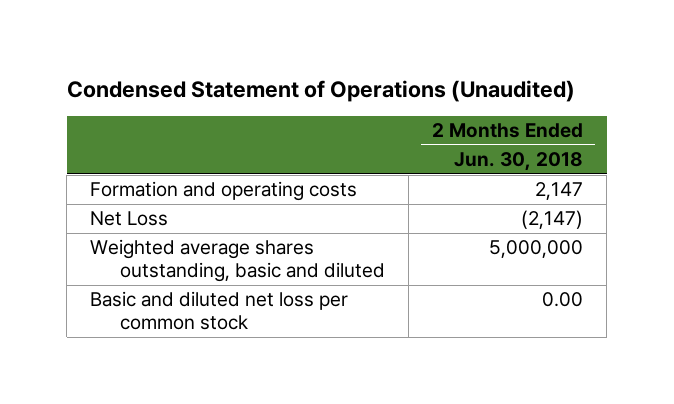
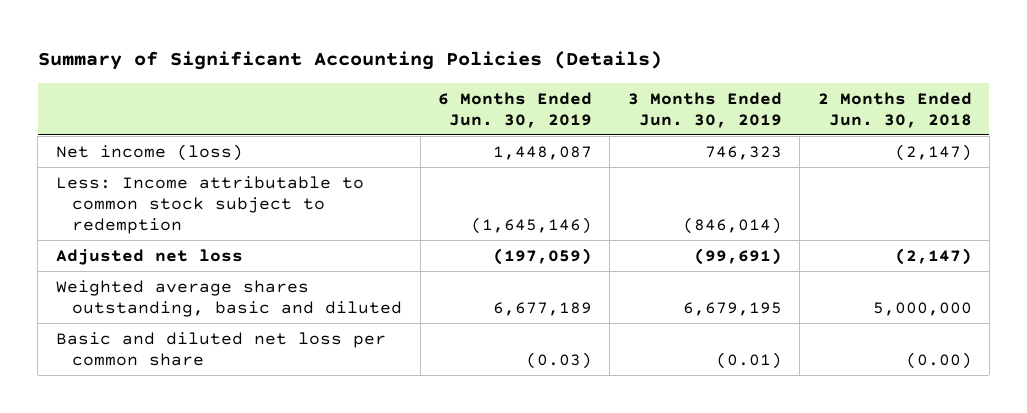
[66,79,575,102] Condensed Statement of Operations (Unaudited) -> [37,51,662,71] Summary of Significant Accounting Policies (Details)
none -> [437,91,592,128] 6 Months Ended Jun. 30, 2019
none -> [627,91,782,128] 3 Months Ended Jun. 30, 2019
[90,181,358,202] Formation and operating costs -> none
[90,211,169,227] Net Loss -> [55,143,243,161] Net income (loss)
none -> [55,175,364,234] Less: Income attributable to common stock subject to redemption
none -> [55,248,243,265] Adjusted net loss
[90,291,349,331] Basic and diluted net loss per common stock -> [55,331,386,366] Basic and diluted net loss per common share
[542,292,584,308] 0.00 -> [905,351,972,369] (0.00)

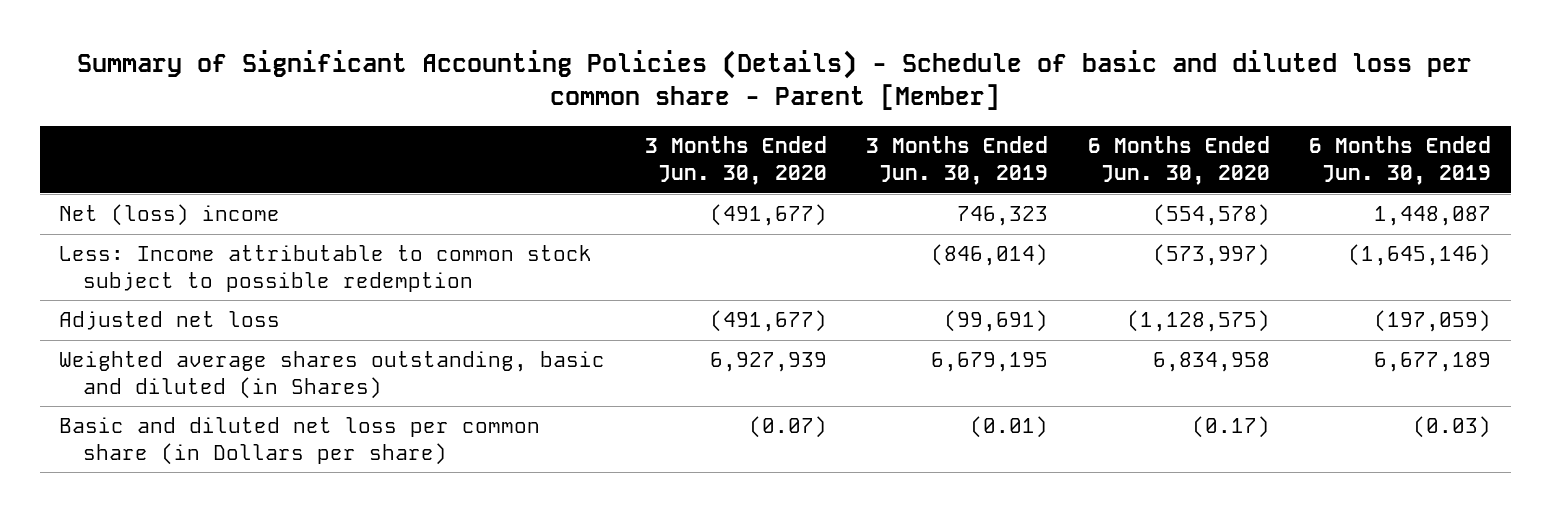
[37,51,662,71] Summary of Significant Accounting Policies (Details) -> [77,50,1473,111] Summary of Significant Accounting Policies (Details) - Schedule of basic and diluted loss per common share - Parent [Member]
[817,91,972,128] 2 Months Ended Jun. 30, 2018 -> none
none -> [644,136,827,186] 3 Months Ended Jun. 30, 2020
none -> [1087,136,1270,186] 6 Months Ended Jun. 30, 2020
[55,143,243,161] Net income (loss) -> [59,204,281,227] Net (loss) income
[55,175,364,234] Less: Income attributable to common stock subject to redemption -> [59,245,593,292] Less: Income attributable to common stock subject to possible redemption
[55,279,403,317] Weighted average shares outstanding, basic and diluted -> [59,351,606,399] Weighted average shares outstanding, basic and diluted (in Shares)
[55,331,386,366] Basic and diluted net loss per common share -> [59,417,541,465] Basic and diluted net loss per common share (in Dollars per share)

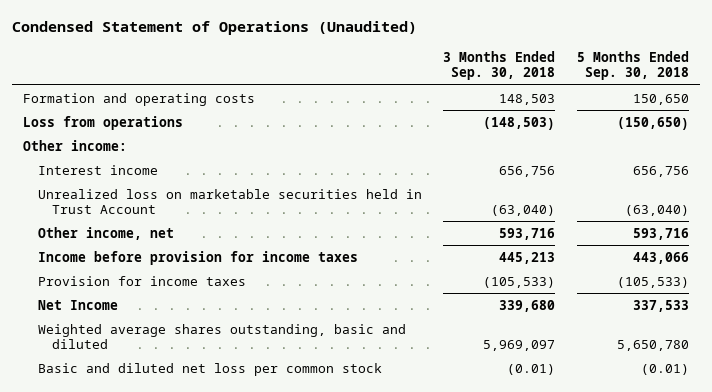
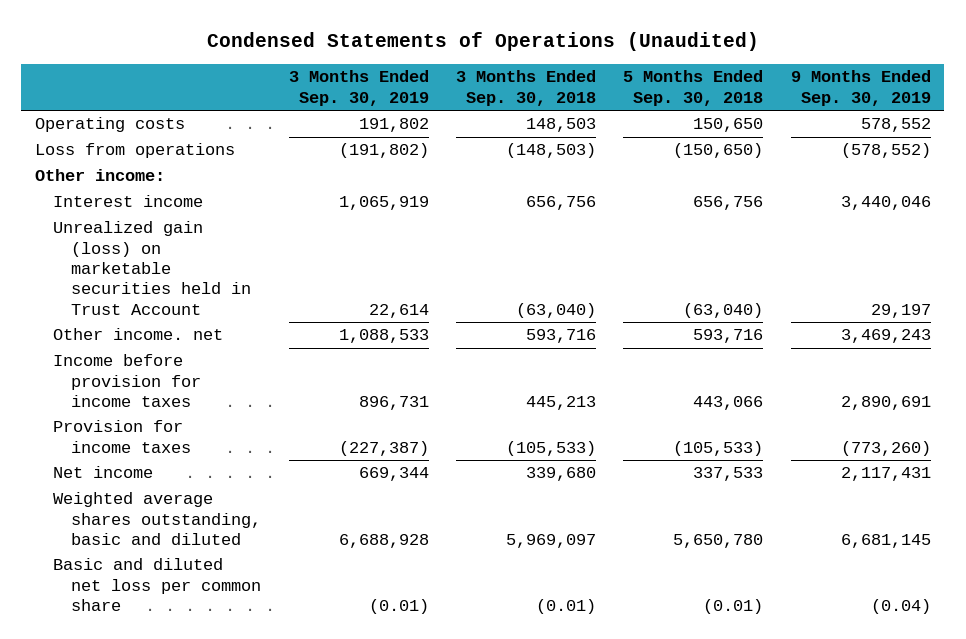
[11,21,417,36] Condensed Statement of Operations (Unaudited) -> [206,32,759,52] Condensed Statements of Operations (Unaudited)
none -> [288,70,429,106] 3 Months Ended Sep. 30, 2019
none -> [790,70,931,106] 9 Months Ended Sep. 30, 2019
[22,92,255,106] Formation and operating costs -> [34,117,185,133] Operating costs
[37,188,422,215] Unrealized loss on marketable securities held in Trust Account -> [53,221,252,315] Unrealized gain (loss) on marketable securities held in Trust Account
[37,226,174,240] Other income, net -> [53,328,224,341] Other income. net
[37,299,118,310] Net Income -> [53,466,154,479] Net income
[37,362,382,376] Basic and diluted net loss per common stock -> [53,558,262,611] Basic and diluted net loss per common share

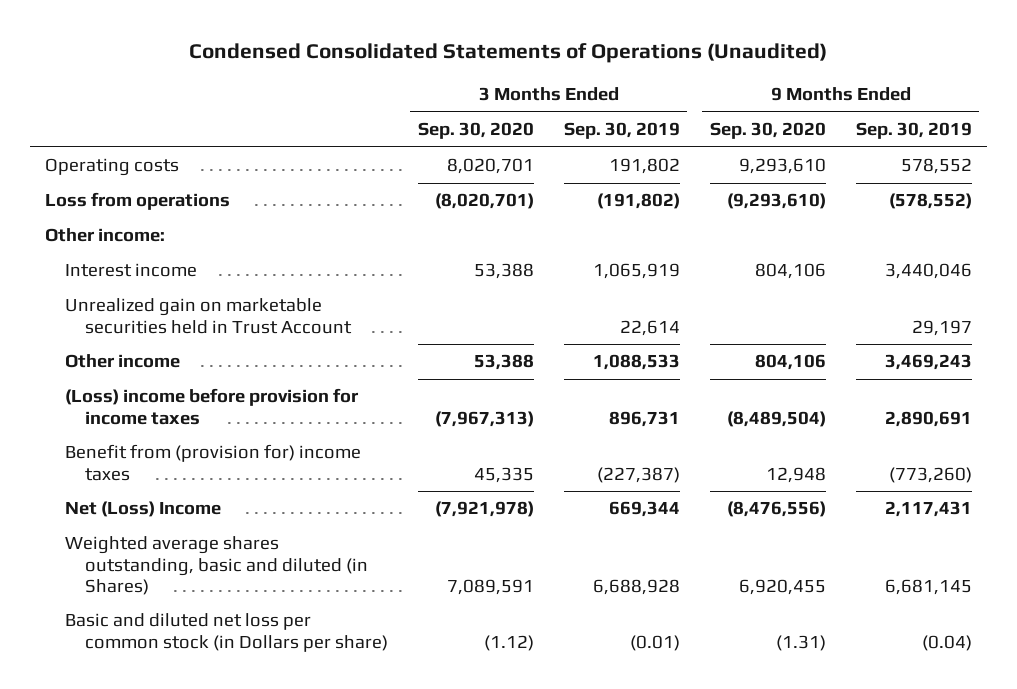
[206,32,759,52] Condensed Statements of Operations (Unaudited) -> [189,43,828,64] Condensed Consolidated Statements of Operations (Unaudited)
[456,70,597,106] 3 Months Ended Sep. 30, 2018 -> none
[623,70,764,106] 5 Months Ended Sep. 30, 2018 -> none
none -> [417,122,534,140] Sep. 30, 2020
none -> [709,122,826,140] Sep. 30, 2020
[53,221,252,315] Unrealized gain (loss) on marketable securities held in Trust Account -> [64,298,352,334] Unrealized gain on marketable securities held in Trust Account
[53,328,224,341] Other income. net -> [64,354,180,369] Other income
[53,354,202,407] Income before provision for income taxes -> [64,388,359,425] (Loss) income before provision for income taxes
[53,420,192,453] Provision for income taxes -> [64,444,361,481] Benefit from (provision for) income taxes
[53,466,154,479] Net income -> [64,501,221,518] Net (Loss) Income
[53,492,262,545] Weighted average shares outstanding, basic and diluted -> [64,536,368,595] Weighted average shares outstanding, basic and diluted (in Shares)
[53,558,262,611] Basic and diluted net loss per common share -> [64,613,388,652] Basic and diluted net loss per common stock (in Dollars per share)

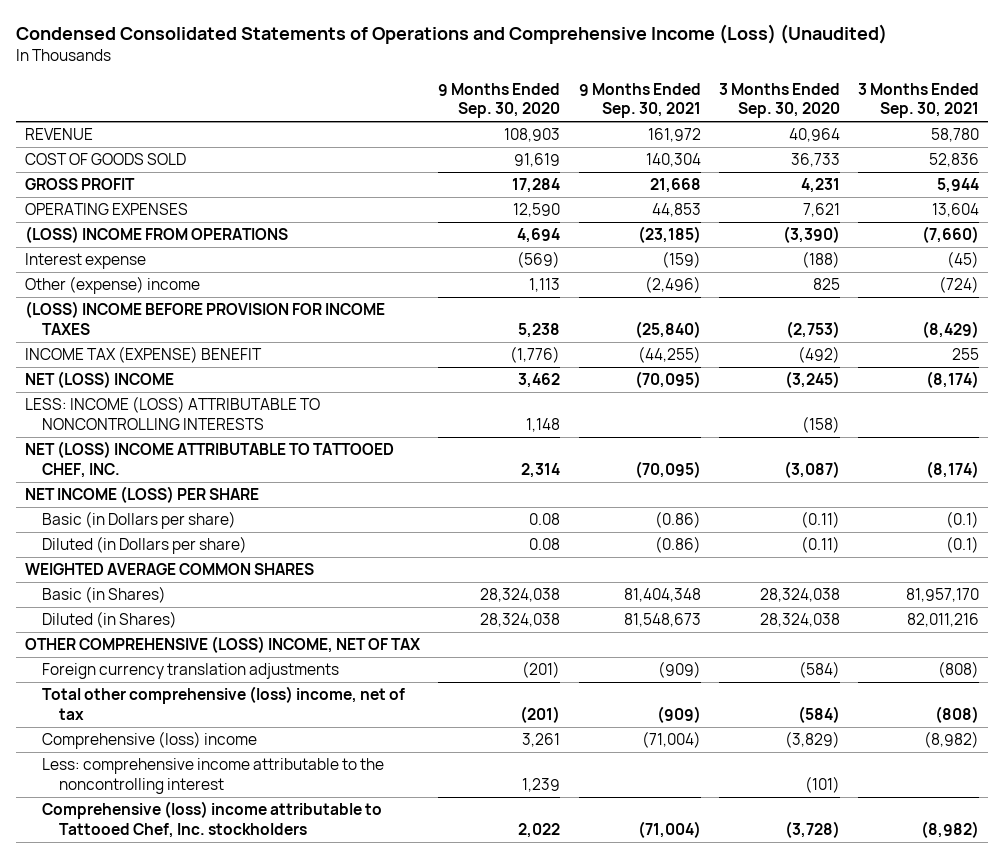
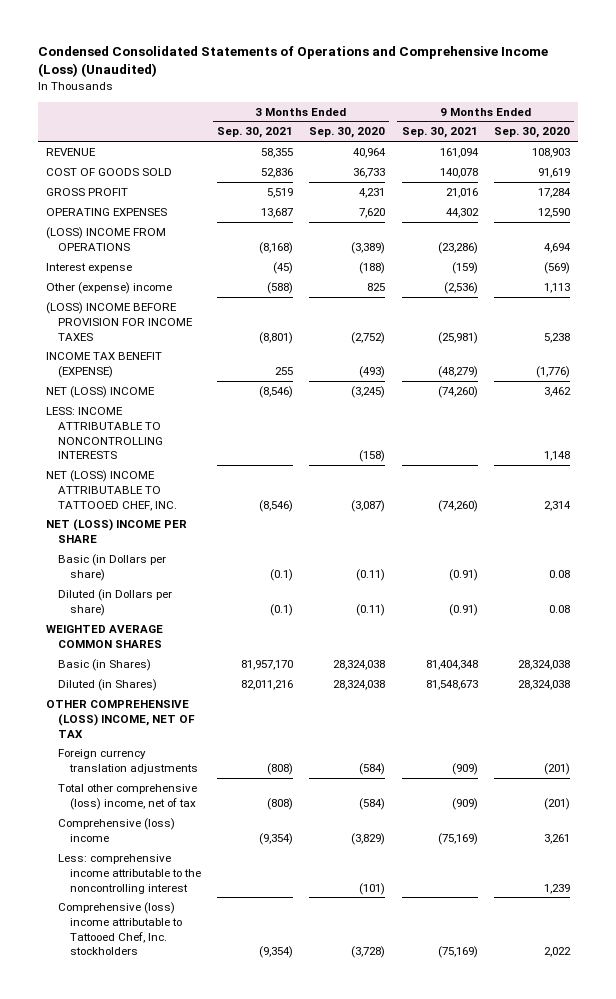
[647,128,701,143] 161,972 -> [439,147,479,158] 161,094
[931,128,980,143] 58,780 -> [260,147,293,158] 58,355
[645,153,701,168] 140,304 -> [439,167,478,178] 140,078
[649,178,701,194] 21,668 -> [445,187,478,198] 21,016
[937,178,980,194] 5,944 -> [266,187,293,198] 5,519
[651,203,701,218] 44,853 -> [445,207,479,218] 44,302
[802,203,840,218] 7,621 -> [359,207,386,218] 7,620
[932,203,980,218] 13,604 -> [260,207,293,218] 13,687
[637,226,701,244] (23,185) -> [437,241,478,254] (23,286)
[782,226,840,244] (3,390) -> [351,241,386,254] (3,389)
[922,226,980,244] (7,660) -> [258,241,293,254] (8,168)
[644,276,701,294] (2,496) -> [443,281,478,294] (2,536)
[939,276,980,294] (724) -> [266,281,293,294] (588)
[634,320,701,338] (25,840) -> [437,331,478,344] (25,981)
[785,320,840,338] (2,753) -> [351,331,386,344] (2,752)
[922,320,980,338] (8,429) -> [258,331,293,344] (8,801)
[25,346,263,364] INCOME TAX (EXPENSE) BENEFIT -> [46,351,163,378] INCOME TAX BENEFIT (EXPENSE)
[637,346,701,364] (44,255) -> [437,365,478,378] (48,279)
[797,346,840,364] (492) -> [359,365,386,378] (493)
[634,371,701,389] (70,095) -> [437,385,478,398] (74,260)
[926,371,980,389] (8,174) -> [258,385,293,398] (8,546)
[25,396,321,430] LESS: INCOME (LOSS) ATTRIBUTABLE TO NONCONTROLLING INTERESTS -> [46,406,163,460] LESS: INCOME ATTRIBUTABLE TO NONCONTROLLING INTERESTS
[634,460,701,478] (70,095) -> [437,499,478,512] (74,260)
[926,460,980,478] (8,174) -> [258,499,293,512] (8,546)
[25,486,260,504] NET INCOME (LOSS) PER SHARE -> [46,518,188,543] NET (LOSS) INCOME PER SHARE
[654,511,701,529] (0.86) -> [448,568,478,581] (0.91)
[654,536,701,554] (0.86) -> [448,603,478,616] (0.91)
[641,731,701,749] (71,004) -> [437,832,478,845] (75,169)
[924,731,980,749] (8,982) -> [258,832,293,845] (9,354)
[637,820,701,838] (71,004) -> [437,946,478,959] (75,169)
[921,820,980,838] (8,982) -> [258,946,293,959] (9,354)

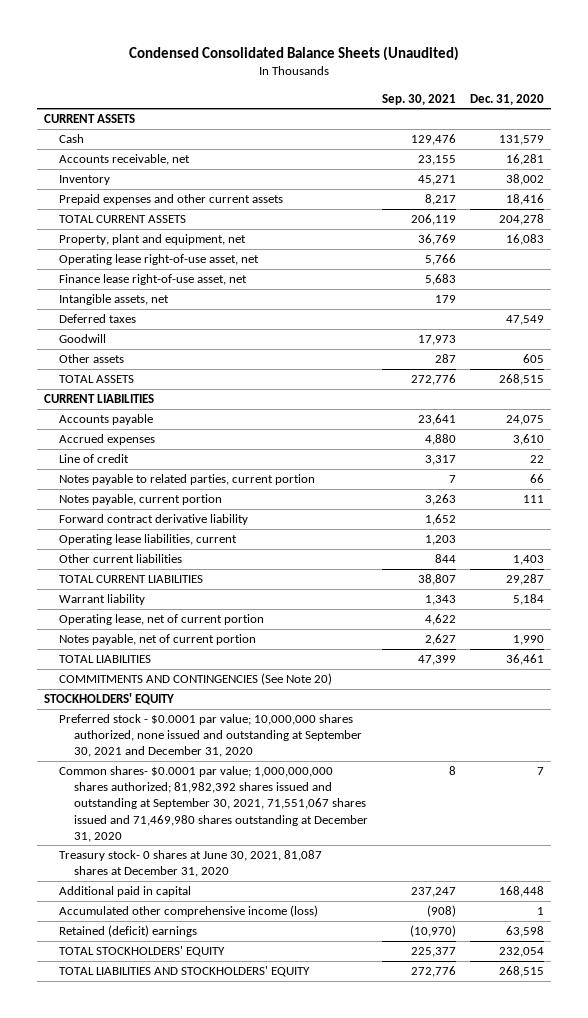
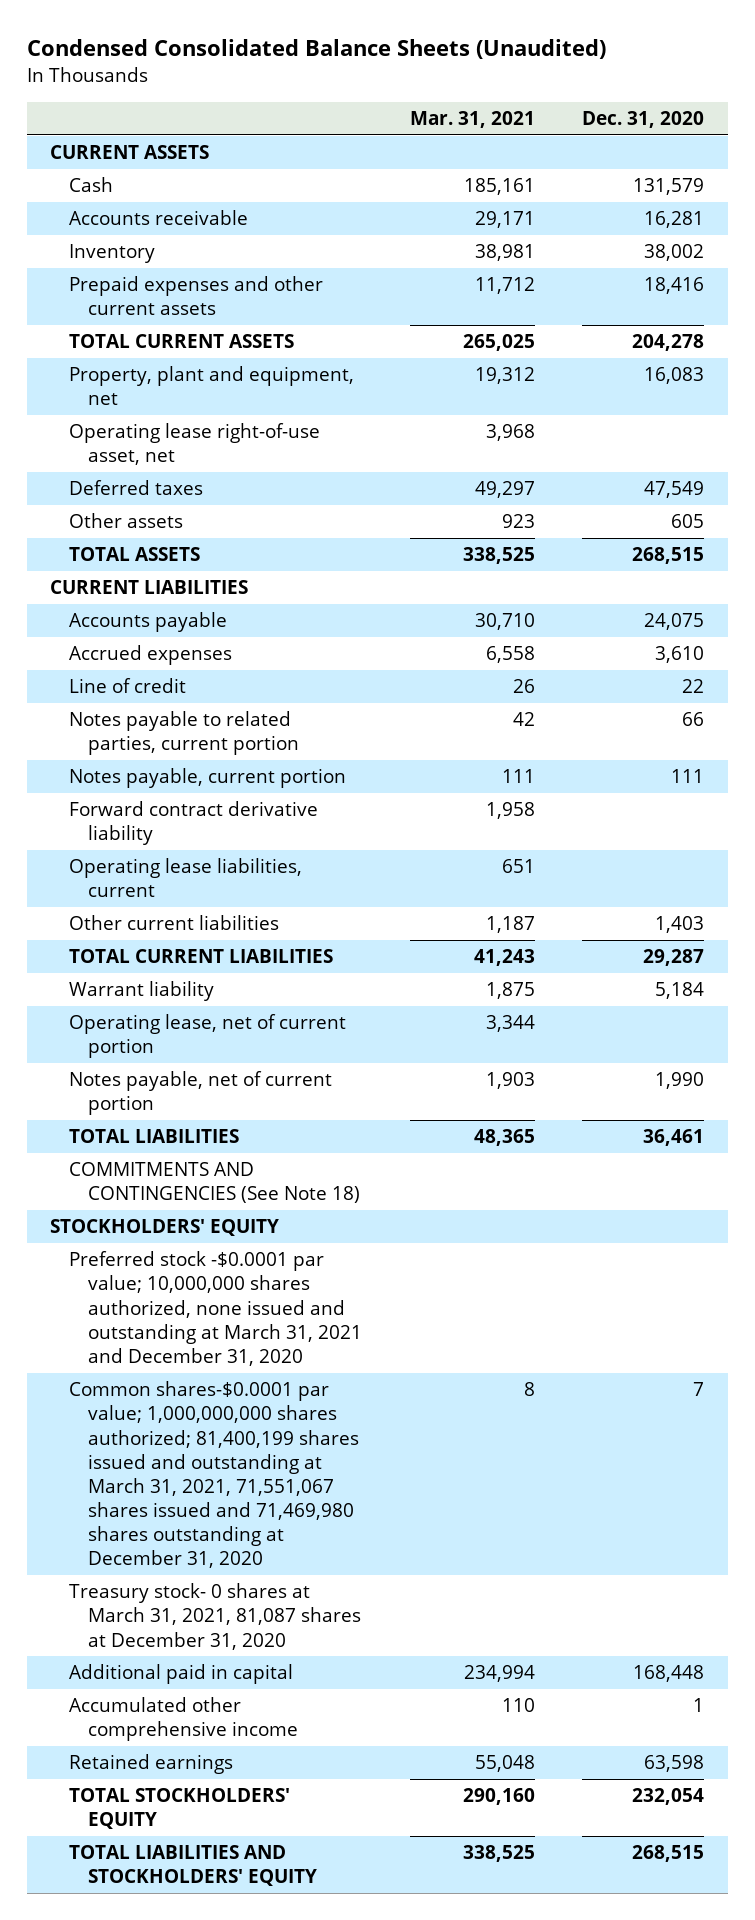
[381,93,456,105] Sep. 30, 2021 -> none
none -> [409,110,535,128] Mar. 31, 2021
[58,154,190,166] Accounts receivable, net -> [69,210,249,226] Accounts receivable
[58,274,247,286] Finance lease right-of-use asset, net -> none
[58,294,169,306] Intangible assets, net -> none
[58,334,106,344] Goodwill -> none
[58,673,332,686] COMMITMENTS AND CONTINGENCIES (See Note 20) -> [69,1162,361,1204] COMMITMENTS AND CONTINGENCIES (See Note 18)
[58,714,362,758] Preferred stock - $0.0001 par value; 10,000,000 shares authorized, none issued and outstanding at September 30, 2021 and December 31, 2020 -> [69,1251,363,1366] Preferred stock -$0.0001 par value; 10,000,000 shares authorized, none issued and outstanding at March 31, 2021 and December 31, 2020
[58,766,368,842] Common shares- $0.0001 par value; 1,000,000,000 shares authorized; 81,982,392 shares issued and outstanding at September 30, 2021, 71,551,067 shares issued and 71,469,980 shares outstanding at December 31, 2020 -> [69,1381,360,1569] Common shares-$0.0001 par value; 1,000,000,000 shares authorized; 81,400,199 shares issued and outstanding at March 31, 2021, 71,551,067 shares issued and 71,469,980 shares outstanding at December 31, 2020
[58,850,322,878] Treasury stock- 0 shares at June 30, 2021, 81,087 shares at December 31, 2020 -> [69,1583,362,1650] Treasury stock- 0 shares at March 31, 2021, 81,087 shares at December 31, 2020
[58,905,318,918] Accumulated other comprehensive income (loss) -> [69,1697,299,1742] Accumulated other comprehensive income
[58,925,197,938] Retained (deficit) earnings -> [69,1754,234,1775] Retained earnings

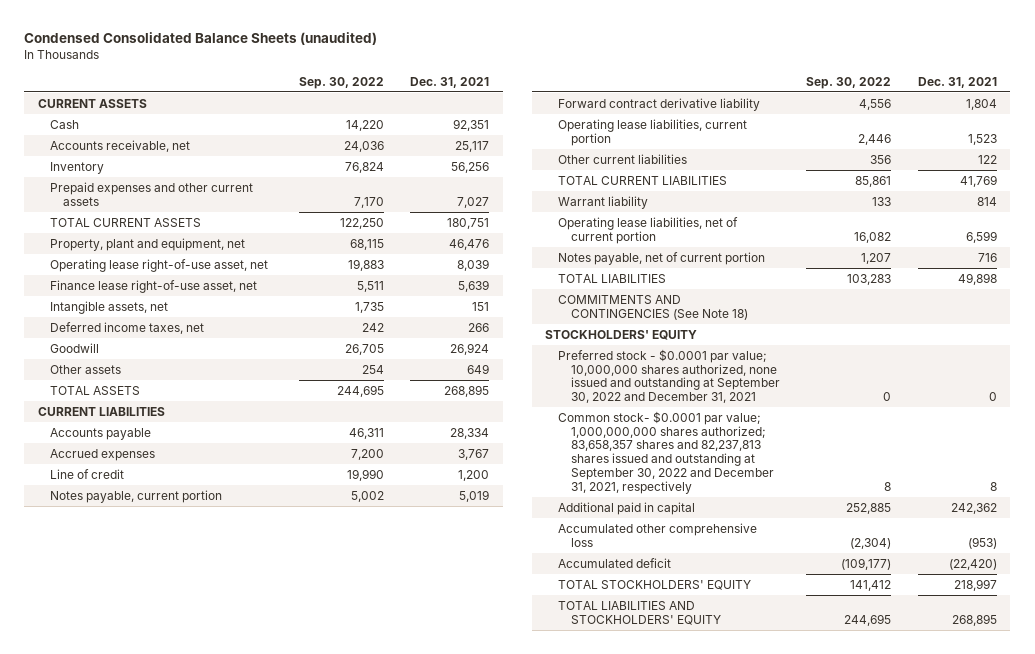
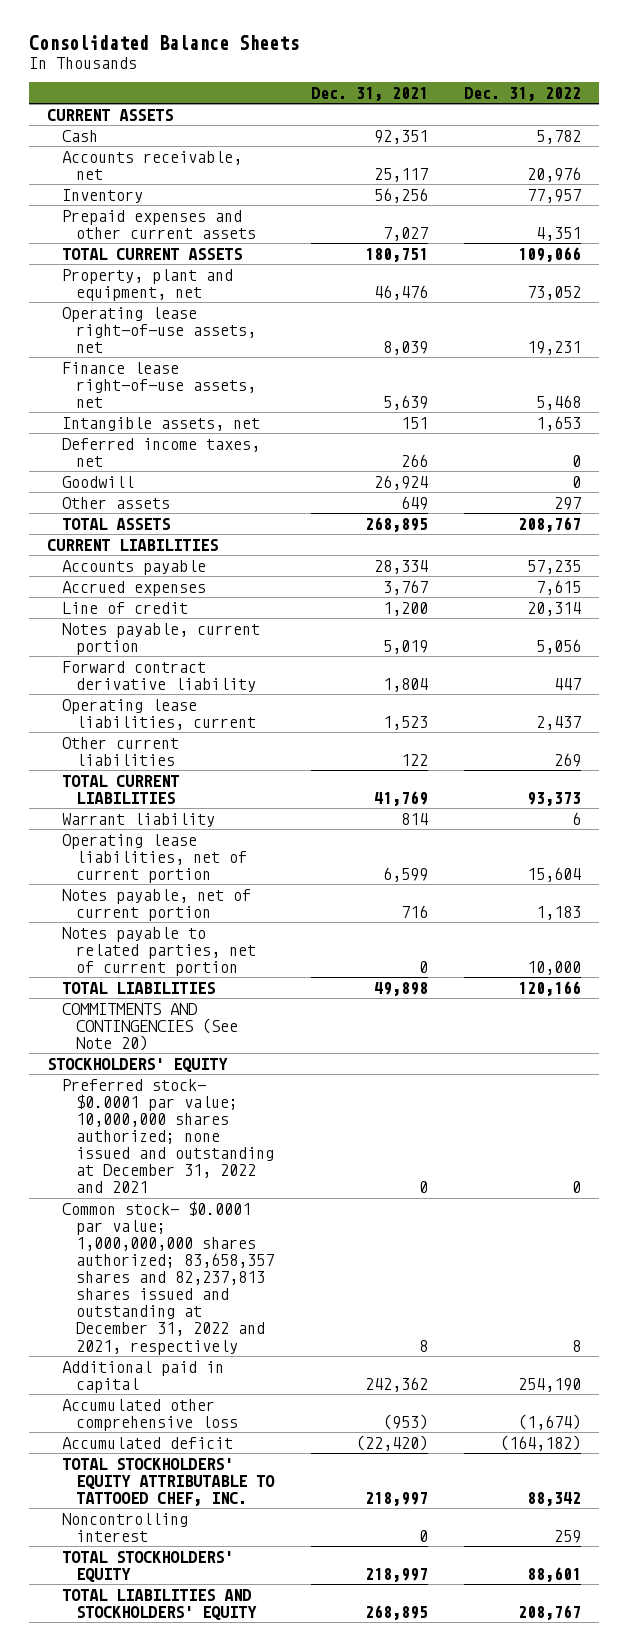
[24,31,378,45] Condensed Consolidated Balance Sheets (unaudited) -> [29,35,300,51] Consolidated Balance Sheets
[298,76,384,89] Sep. 30, 2022 -> none
none -> [464,86,582,101] Dec. 31, 2022
[50,258,269,272] Operating lease right-of-use asset, net -> [61,306,257,353] Operating lease right-of-use assets, net
[50,279,258,293] Finance lease right-of-use asset, net -> [61,361,257,408] Finance lease right-of-use assets, net
[558,118,748,146] Operating lease liabilities, current portion -> [61,698,257,730] Operating lease liabilities, current
none -> [61,926,257,976] Notes payable to related parties, net of current portion
[558,294,748,320] COMMITMENTS AND CONTINGENCIES (See Note 18) -> [61,1002,239,1051] COMMITMENTS AND CONTINGENCIES (See Note 20)
[558,348,780,404] Preferred stock - $0.0001 par value; 10,000,000 shares authorized, none issued and outstanding at September 30, 2022 and December 31, 2021 -> [61,1078,275,1194] Preferred stock- $0.0001 par value; 10,000,000 shares authorized; none issued and outstanding at December 31, 2022 and 2021
[558,410,774,494] Common stock- $0.0001 par value; 1,000,000,000 shares authorized; 83,658,357 shares and 82,237,813 shares issued and outstanding at September 30, 2022 and December 31, 2021, respectively -> [61,1200,275,1355] Common stock- $0.0001 par value; 1,000,000,000 shares authorized; 83,658,357 shares and 82,237,813 shares issued and outstanding at December 31, 2022 and 2021, respectively
none -> [61,1457,276,1506] TOTAL STOCKHOLDERS' EQUITY ATTRIBUTABLE TO TATTOOED CHEF, INC.
none -> [61,1512,188,1542] Noncontrolling interest

